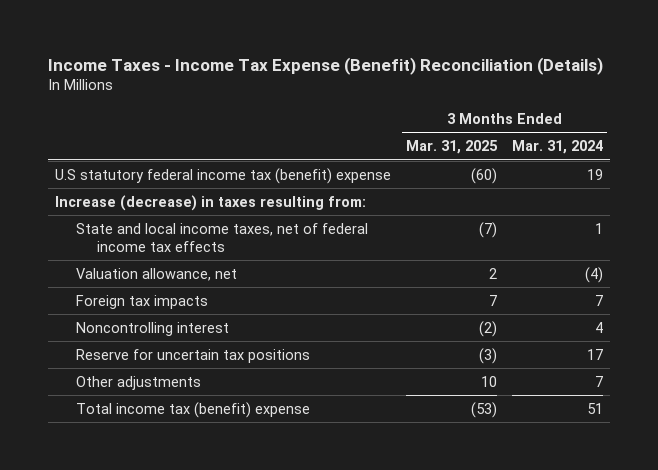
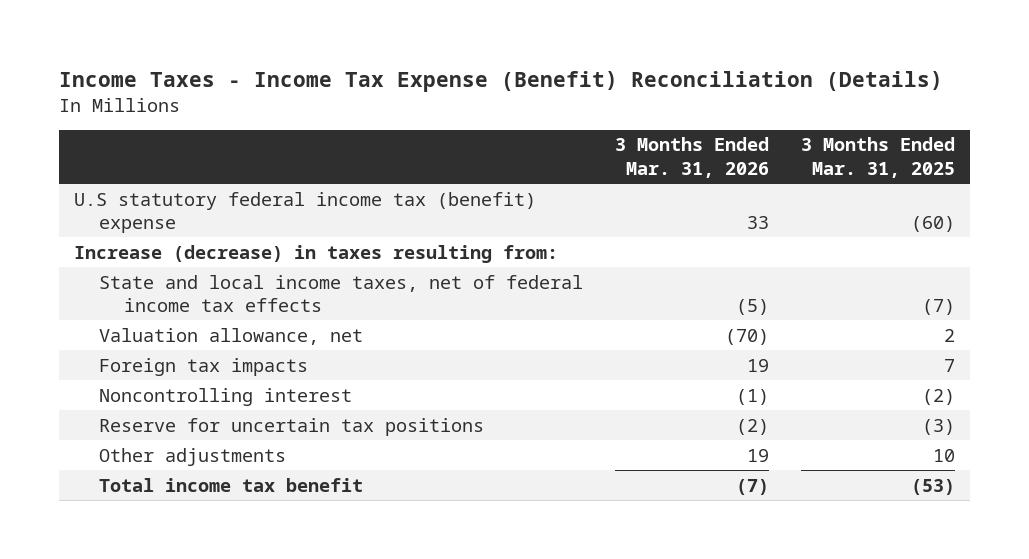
[511,140,603,155] Mar. 31, 2024 -> none
none -> [614,137,769,178] 3 Months Ended Mar. 31, 2026
[76,401,311,418] Total income tax (benefit) expense -> [99,477,364,492] Total income tax benefit

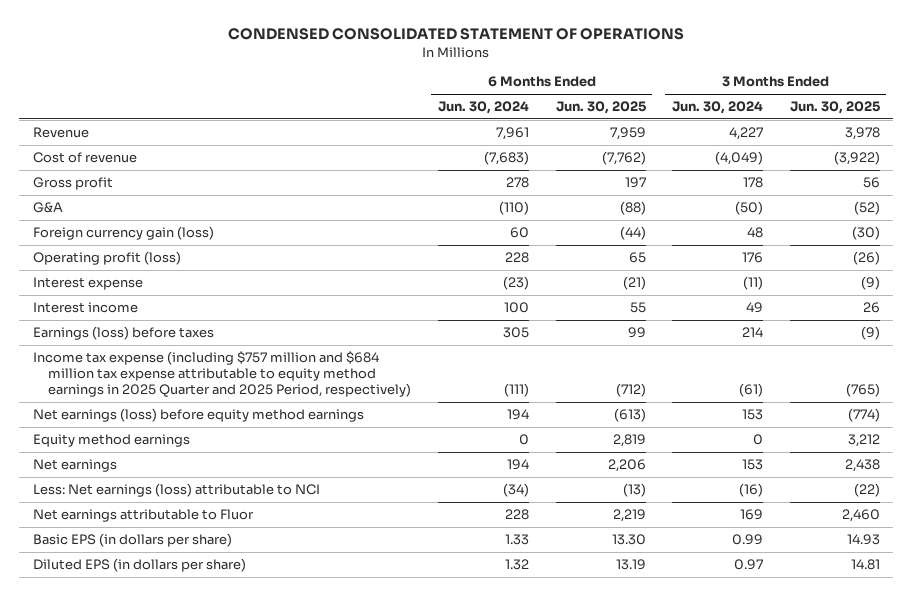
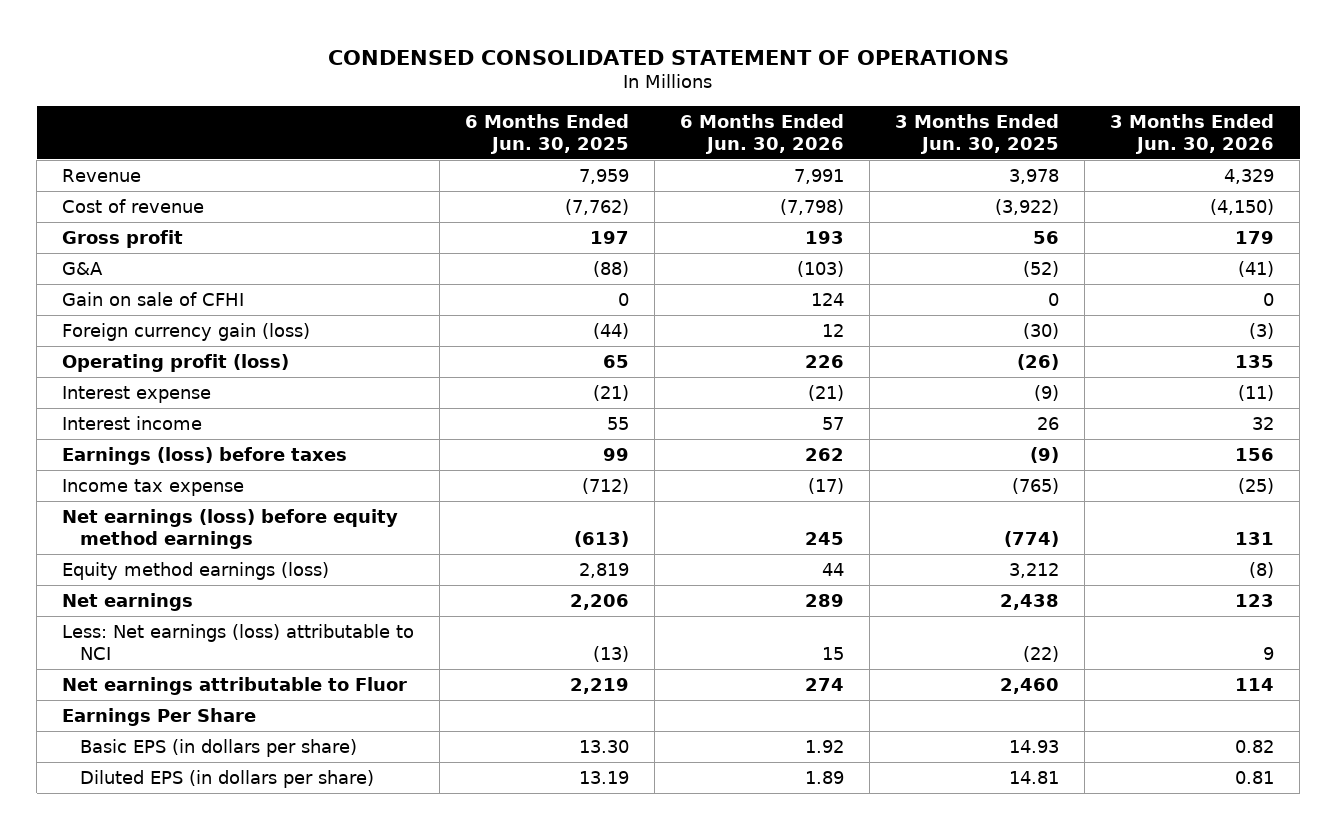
[437,101,529,115] Jun. 30, 2024 -> none
[672,101,764,115] Jun. 30, 2024 -> none
none -> [680,113,845,155] 6 Months Ended Jun. 30, 2026
none -> [1110,113,1275,155] 3 Months Ended Jun. 30, 2026
none -> [62,291,245,306] Gain on sale of CFHI
[32,351,412,398] Income tax expense (including $757 million and $684 million tax expense attributable to equity method earnings in 2025 Quarter and 2025 Period, respectively) -> [62,478,245,496] Income tax expense
[32,434,190,448] Equity method earnings -> [62,561,330,580] Equity method earnings (loss)
none -> [62,707,257,726] Earnings Per Share

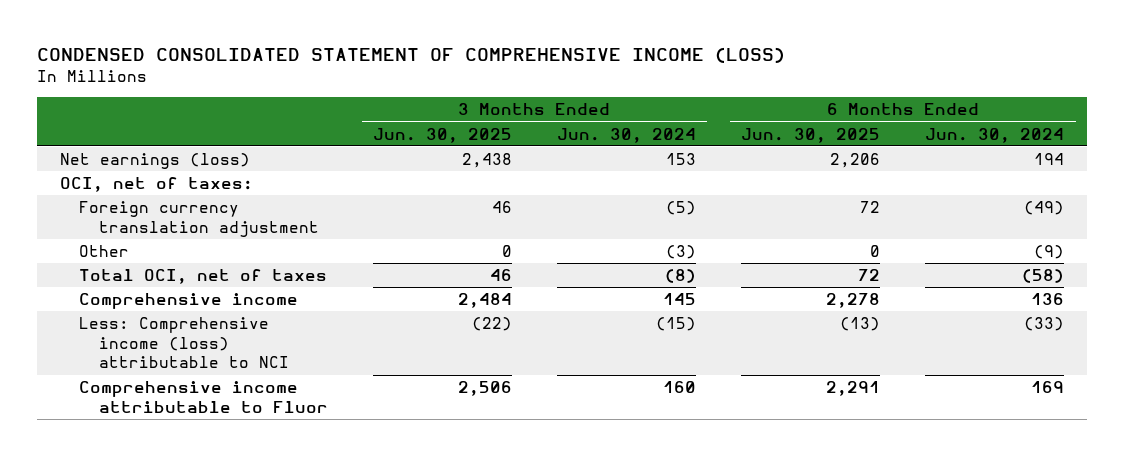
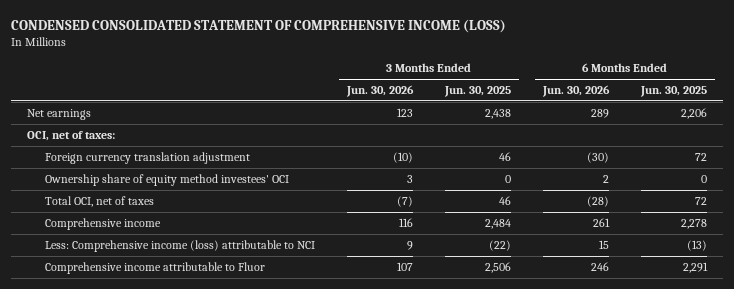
[557,127,697,143] Jun. 30, 2024 -> none
[925,127,1065,143] Jun. 30, 2024 -> none
none -> [345,84,414,97] Jun. 30, 2026
none -> [542,84,611,97] Jun. 30, 2026
[59,152,250,169] Net earnings (loss) -> [27,108,92,120] Net earnings
[79,244,130,257] Other -> none
none -> [44,173,289,186] Ownership share of equity method investees' OCI

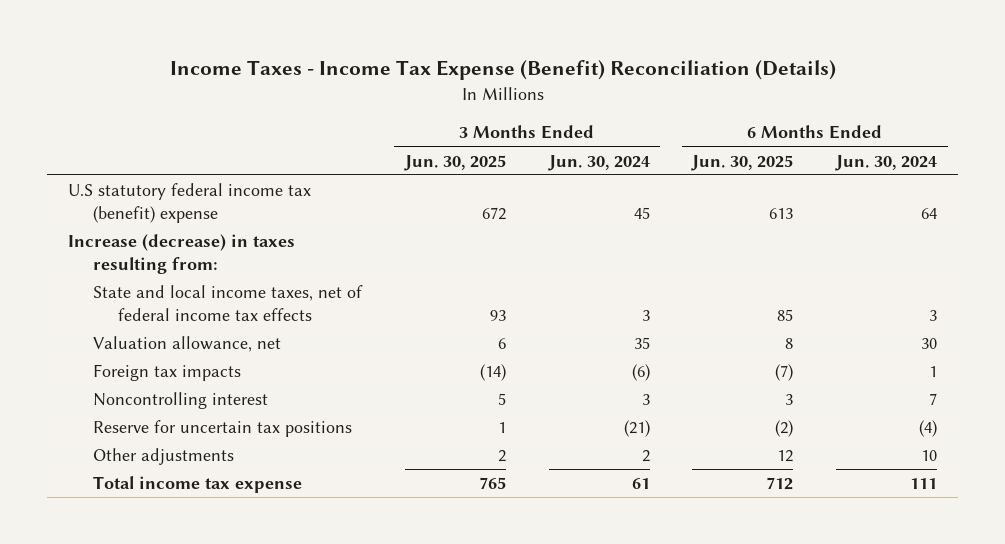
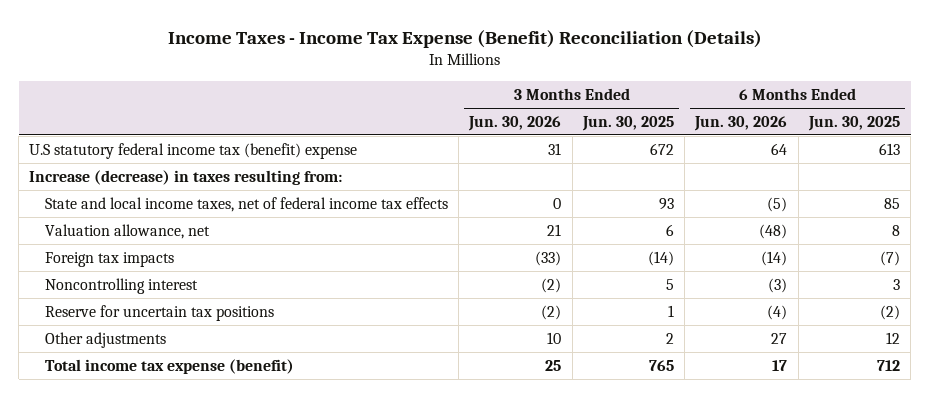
[547,154,650,171] Jun. 30, 2024 -> none
[834,154,937,171] Jun. 30, 2024 -> none
none -> [468,115,562,131] Jun. 30, 2026
none -> [694,115,788,131] Jun. 30, 2026
[93,476,303,494] Total income tax expense -> [44,358,294,374] Total income tax expense (benefit)

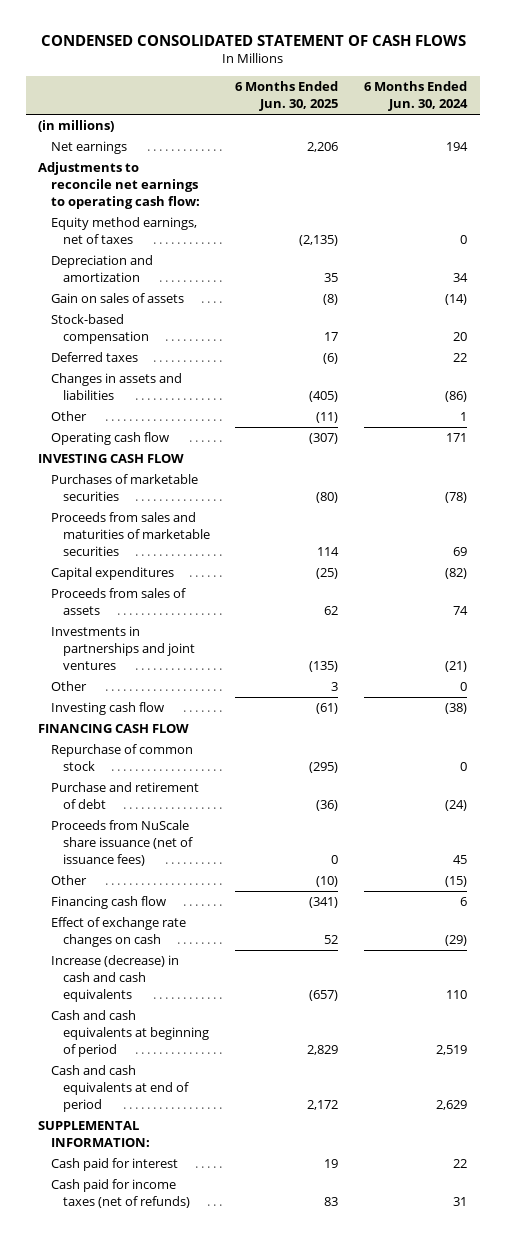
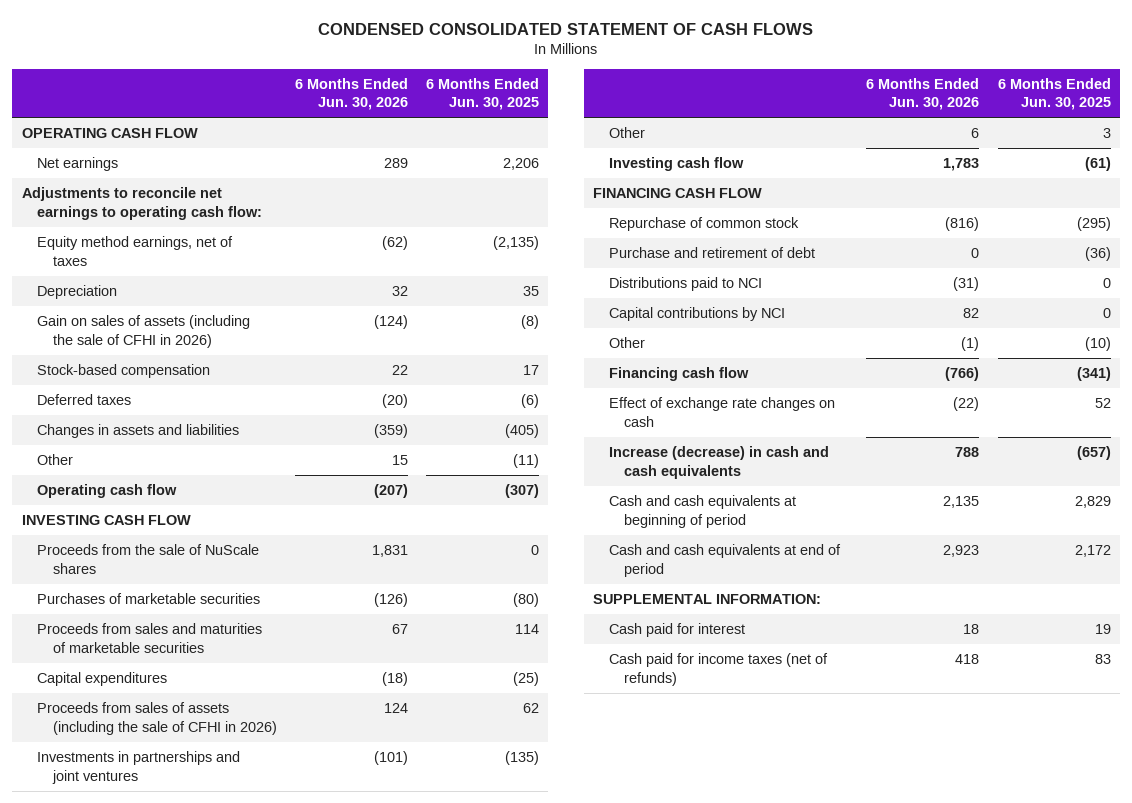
[363,81,468,112] 6 Months Ended Jun. 30, 2024 -> none
none -> [294,77,408,111] 6 Months Ended Jun. 30, 2026
[38,120,115,133] (in millions) -> [21,127,198,138] OPERATING CASH FLOW
[50,255,153,283] Depreciation and amortization -> [37,284,118,299] Depreciation
[50,293,184,304] Gain on sales of assets -> [37,314,251,348] Gain on sales of assets (including the sale of CFHI in 2026)
none -> [37,543,260,574] Proceeds from the sale of NuScale shares
[50,588,186,616] Proceeds from sales of assets -> [37,701,277,735] Proceeds from sales of assets (including the sale of CFHI in 2026)
[50,820,193,866] Proceeds from NuScale share issuance (net of issuance fees) -> none
none -> [608,276,762,291] Distributions paid to NCI
none -> [608,306,785,321] Capital contributions by NCI

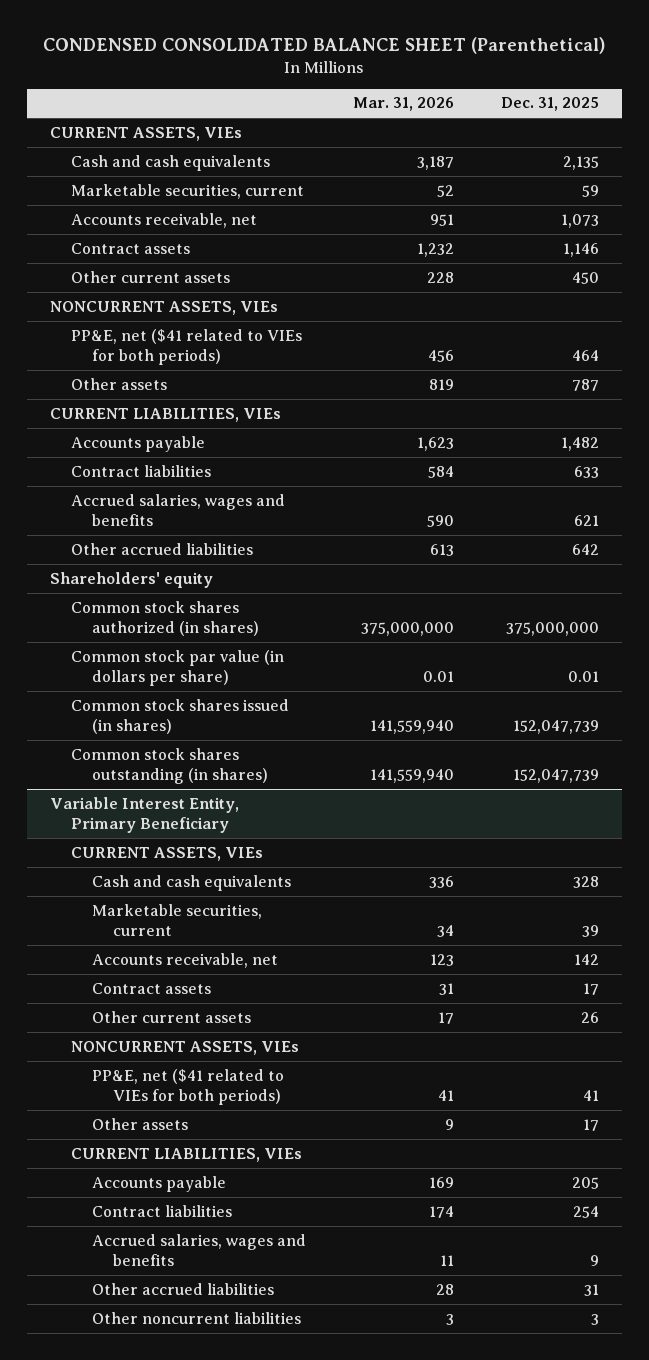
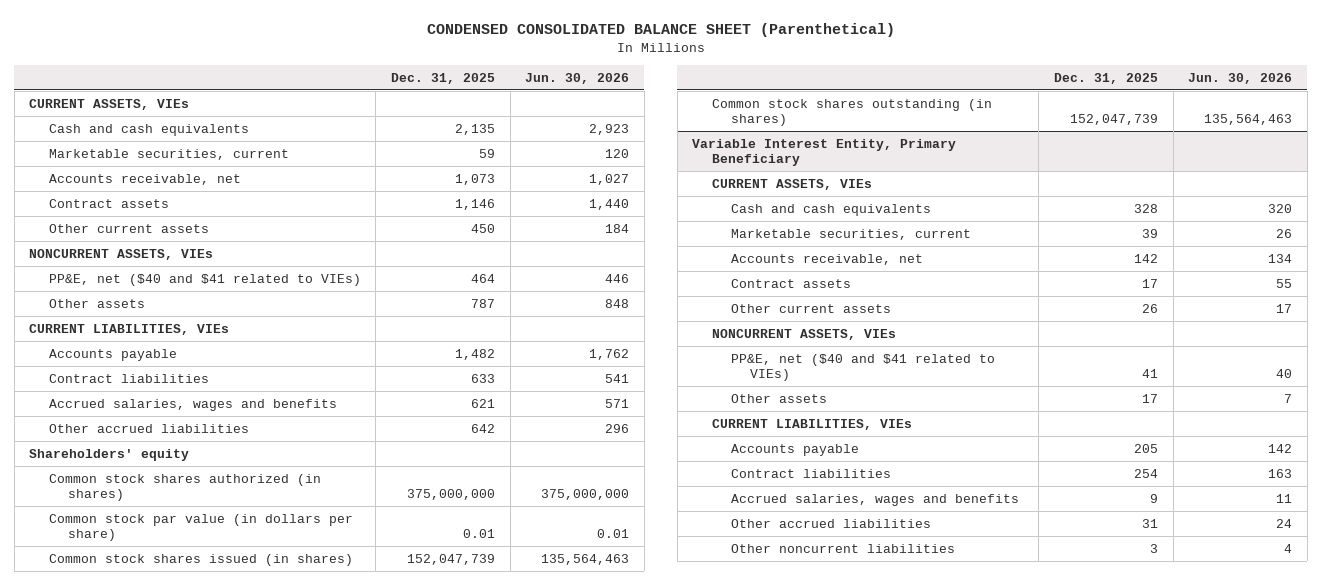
[352,97,454,112] Mar. 31, 2026 -> none
none -> [525,72,630,84] Jun. 30, 2026
[71,328,303,366] PP&E, net ($41 related to VIEs for both periods) -> [48,273,361,286] PP&E, net ($40 and $41 related to VIEs)
[92,1068,285,1106] PP&E, net ($41 related to VIEs for both periods) -> [731,353,996,382] PP&E, net ($40 and $41 related to VIEs)

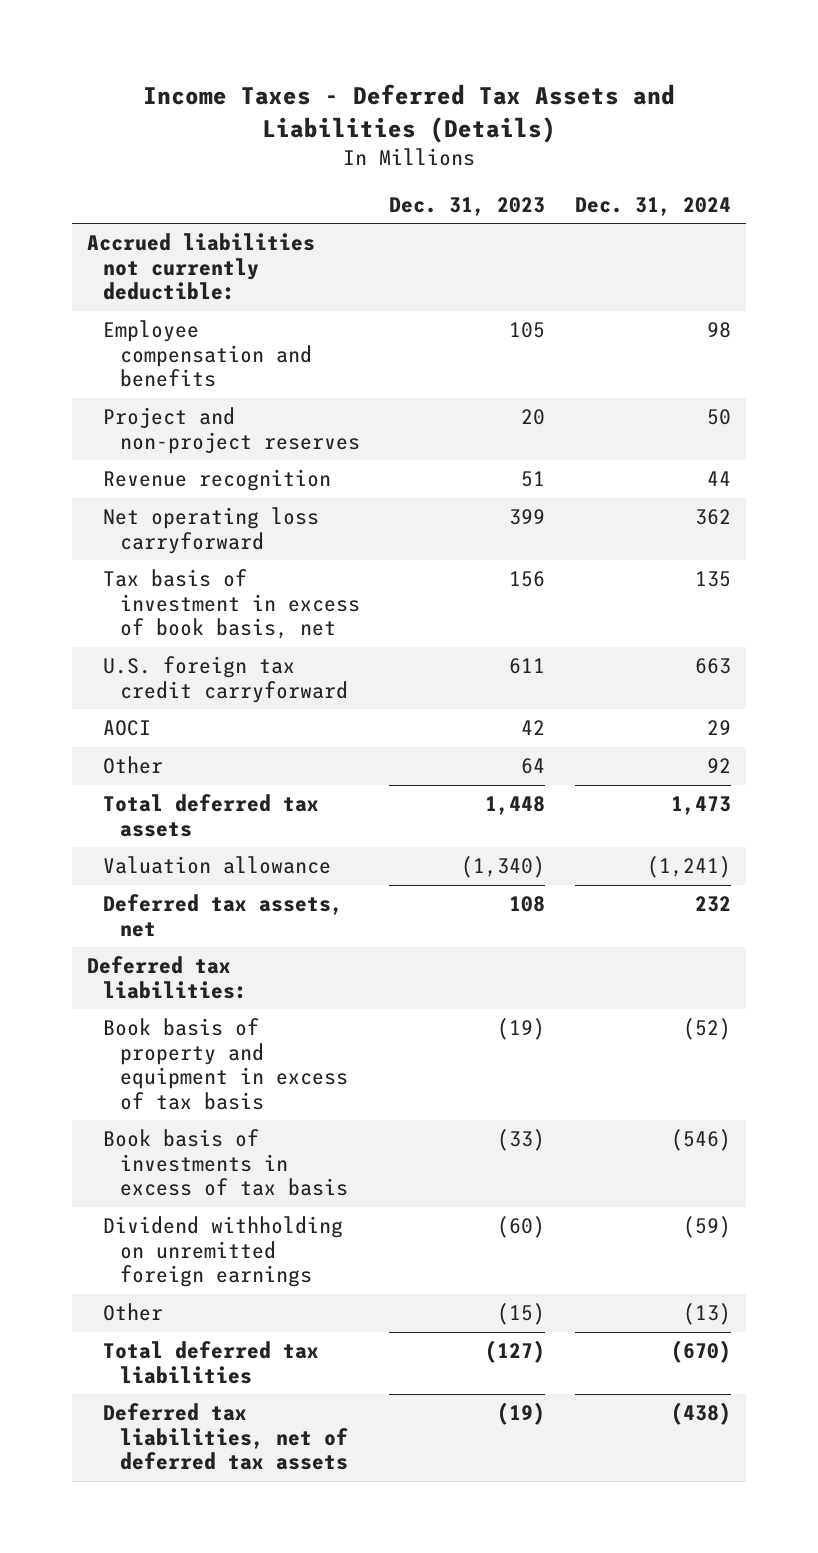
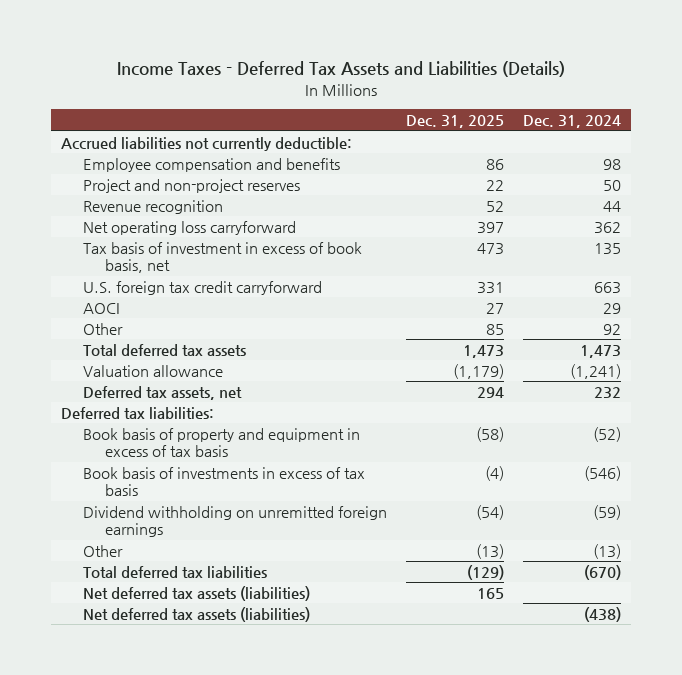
[389,196,546,216] Dec. 31, 2023 -> none
none -> [406,115,505,129] Dec. 31, 2025
none -> [83,585,311,601] Net deferred tax assets (liabilities)
[103,1403,348,1471] Deferred tax liabilities, net of deferred tax assets -> [83,606,311,622] Net deferred tax assets (liabilities)

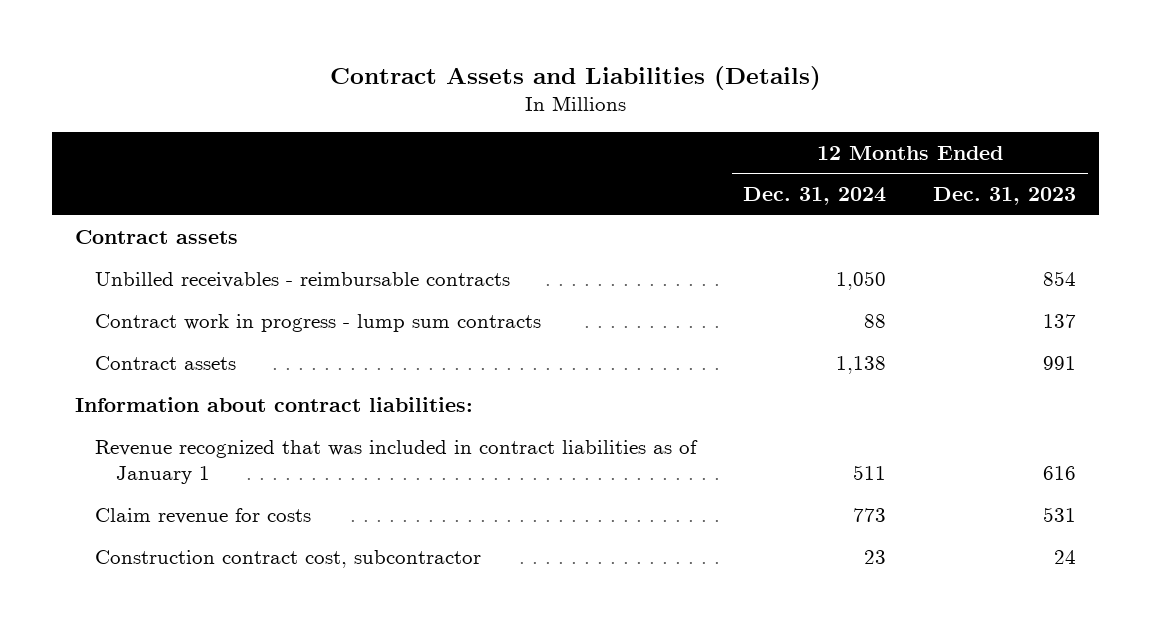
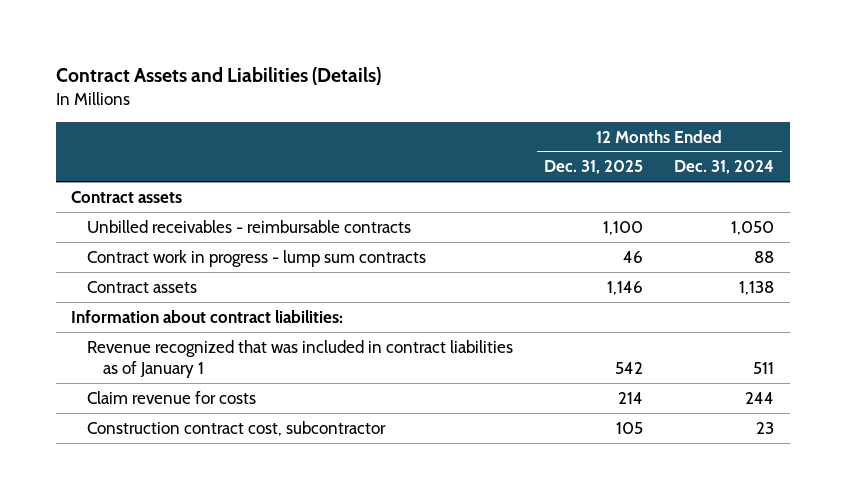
[933,187,1077,206] Dec. 31, 2023 -> none
none -> [544,160,644,175] Dec. 31, 2025
[853,507,887,522] 773 -> [745,391,775,404] 244

